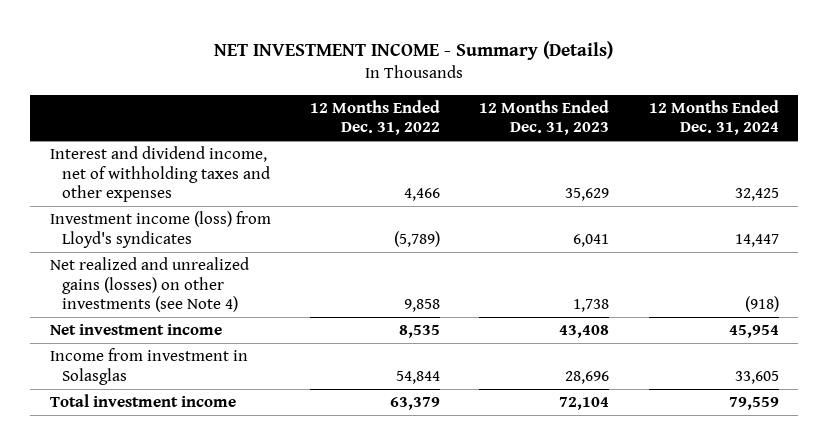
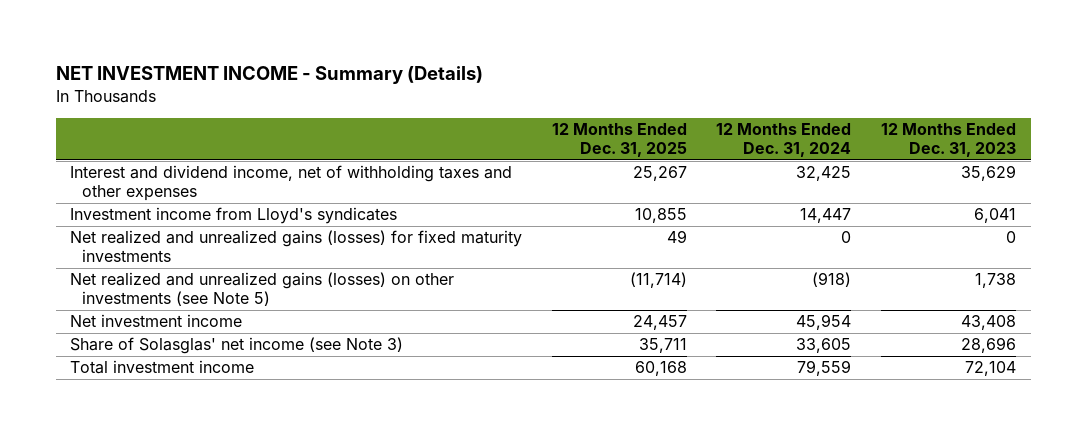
[310,99,441,136] 12 Months Ended Dec. 31, 2022 -> none
none -> [551,123,687,158] 12 Months Ended Dec. 31, 2025
[49,211,271,248] Investment income (loss) from Lloyd's syndicates -> [70,207,398,225] Investment income from Lloyd's syndicates
none -> [70,230,523,263] Net realized and unrealized gains (losses) for fixed maturity investments
[49,257,249,313] Net realized and unrealized gains (losses) on other investments (see Note 4) -> [70,272,455,307] Net realized and unrealized gains (losses) on other investments (see Note 5)
[49,348,248,385] Income from investment in Solasglas -> [70,337,404,355] Share of Solasglas' net income (see Note 3)

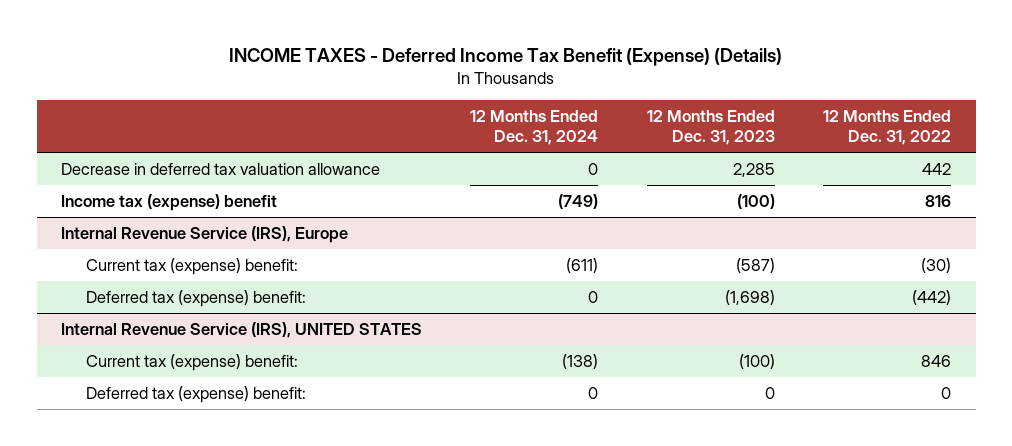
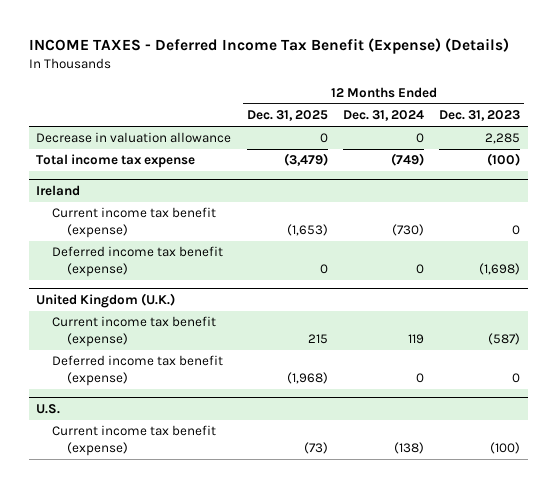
[823,110,952,145] 12 Months Ended Dec. 31, 2022 -> none
none -> [246,110,328,122] Dec. 31, 2025
[60,226,348,244] Internal Revenue Service (IRS), Europe -> none
[60,322,422,339] Internal Revenue Service (IRS), UNITED STATES -> none
[60,163,380,176] Decrease in deferred tax valuation allowance -> [36,132,232,144] Decrease in valuation allowance
[60,194,277,212] Income tax (expense) benefit -> [36,154,196,169] Total income tax expense
none -> [36,184,81,196] Ireland
[86,258,299,276] Current tax (expense) benefit: -> [51,207,216,239] Current income tax benefit (expense)
[566,258,599,274] (611) -> [392,224,425,237] (730)
[735,258,775,274] (587) -> [512,225,521,236] 0
[86,290,307,308] Deferred tax (expense) benefit: -> [51,246,223,278] Deferred income tax benefit (expense)
none -> [36,292,176,308] United Kingdom (U.K.)
[86,354,299,372] Current tax (expense) benefit: -> [51,316,216,348] Current income tax benefit (expense)
[562,354,599,370] (138) -> [408,334,425,345] 119
[738,354,775,370] (100) -> [488,333,521,346] (587)
[86,386,307,404] Deferred tax (expense) benefit: -> [51,355,223,387] Deferred income tax benefit (expense)
none -> [36,403,61,414] U.S.
none -> [51,425,216,457] Current income tax benefit (expense)

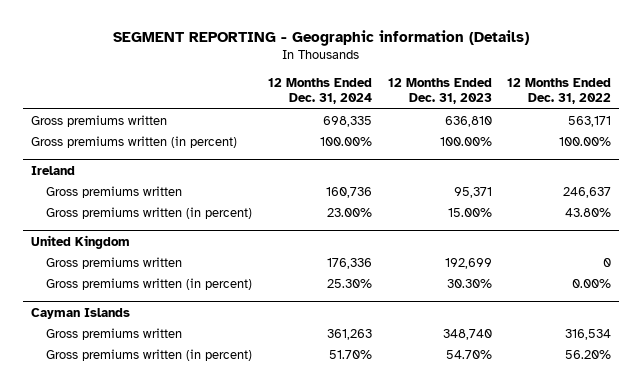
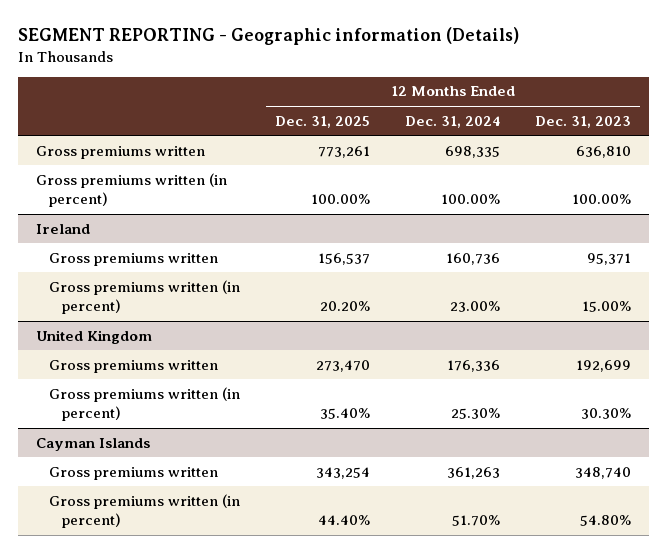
[507,77,612,105] 12 Months Ended Dec. 31, 2022 -> none
none -> [274,115,370,128] Dec. 31, 2025
[445,349,492,359] 54.70% -> [580,515,632,527] 54.80%

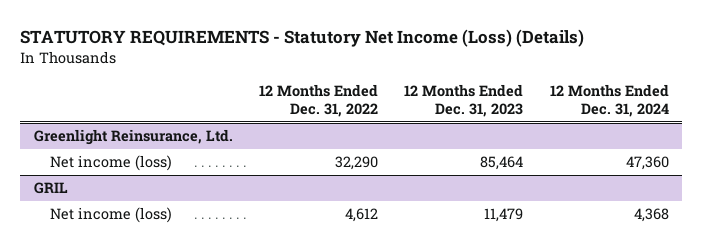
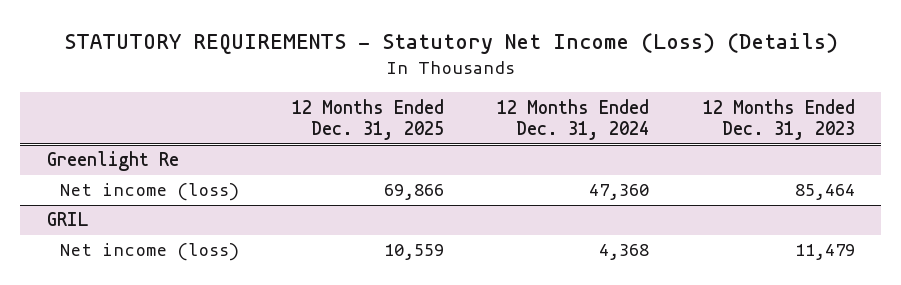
[258,84,378,117] 12 Months Ended Dec. 31, 2022 -> none
none -> [292,98,445,141] 12 Months Ended Dec. 31, 2025
[33,129,233,146] Greenlight Reinsurance, Ltd. -> [46,151,179,172] Greenlight Re

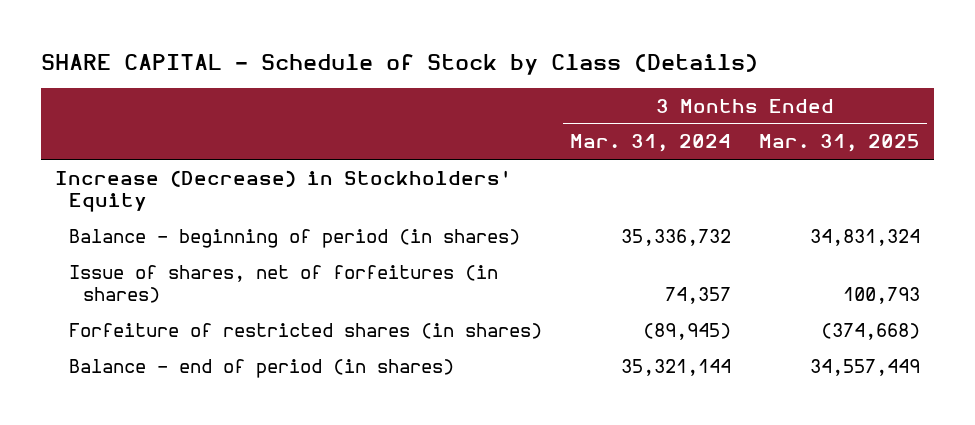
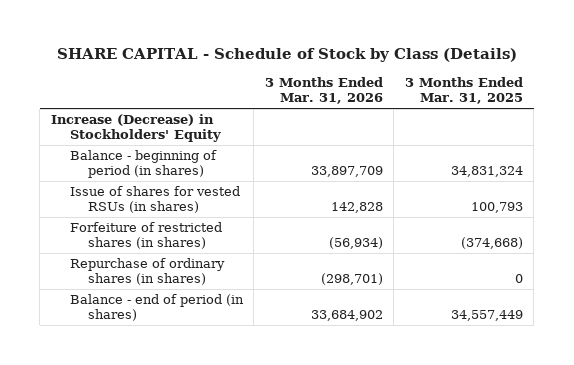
[570,134,732,153] Mar. 31, 2024 -> none
none -> [264,77,383,105] 3 Months Ended Mar. 31, 2026
[69,264,499,304] Issue of shares, net of forfeitures (in shares) -> [69,186,240,214] Issue of shares for vested RSUs (in shares)
none -> [69,258,225,286] Repurchase of ordinary shares (in shares)

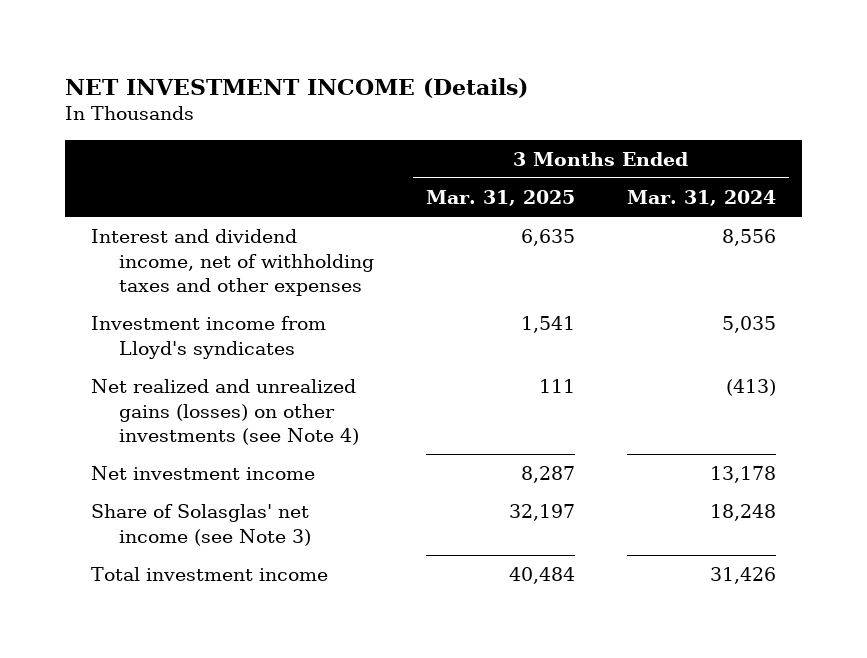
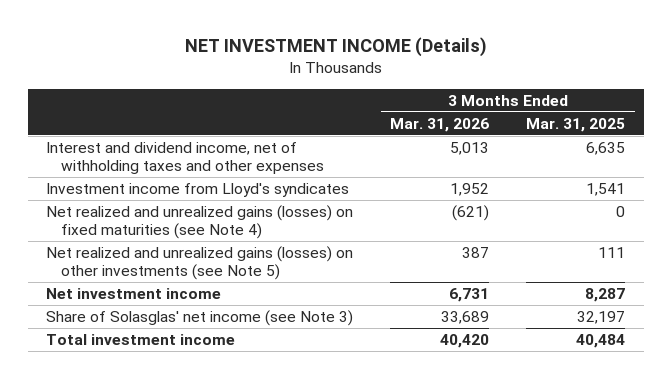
[626,190,776,207] Mar. 31, 2024 -> none
none -> [390,118,490,133] Mar. 31, 2026
none -> [46,205,354,240] Net realized and unrealized gains (losses) on fixed maturities (see Note 4)
[90,379,359,446] Net realized and unrealized gains (losses) on other investments (see Note 4) -> [46,246,354,281] Net realized and unrealized gains (losses) on other investments (see Note 5)

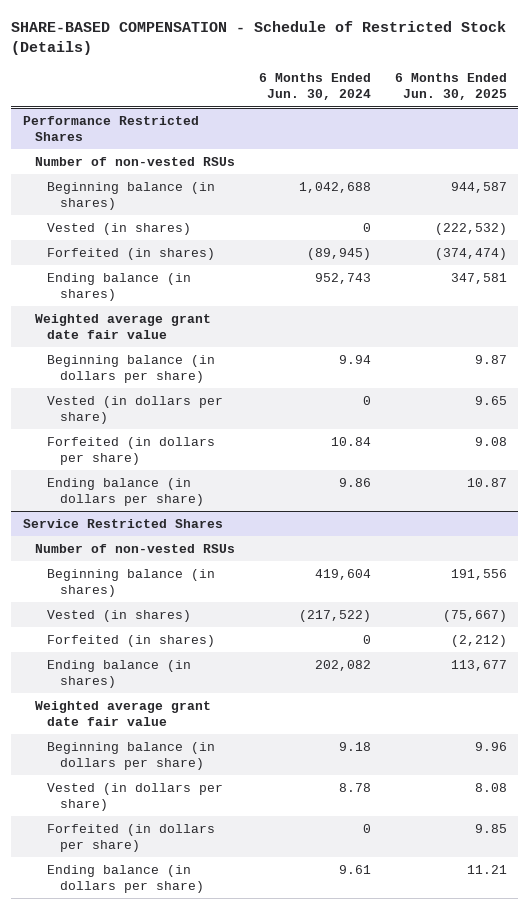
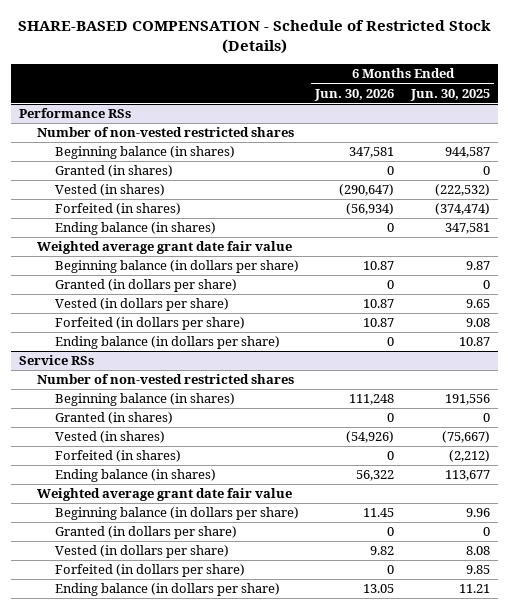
[258,73,371,101] 6 Months Ended Jun. 30, 2024 -> none
none -> [314,88,395,101] Jun. 30, 2026
[23,115,200,142] Performance Restricted Shares -> [19,108,132,119] Performance RSs
[35,156,236,166] Number of non-vested RSUs -> [37,127,295,138] Number of non-vested restricted shares
none -> [54,165,173,178] Granted (in shares)
none -> [54,279,237,293] Granted (in dollars per share)
[23,518,224,528] Service Restricted Shares -> [19,355,95,366] Service RSs
[35,543,236,553] Number of non-vested RSUs -> [37,374,295,385] Number of non-vested restricted shares
none -> [54,412,173,425] Granted (in shares)
none -> [54,526,237,540] Granted (in dollars per share)

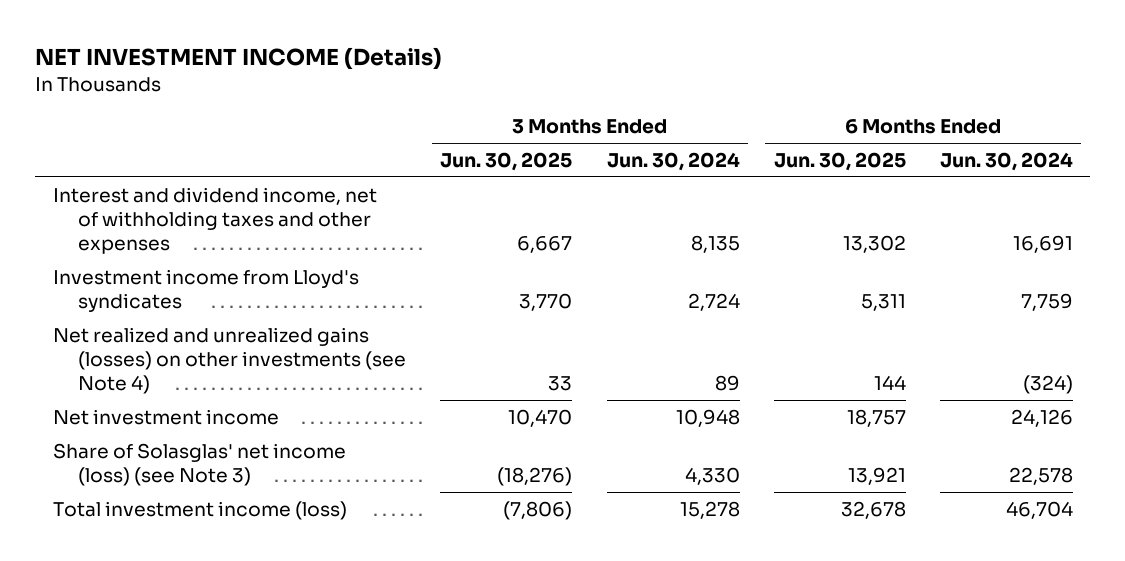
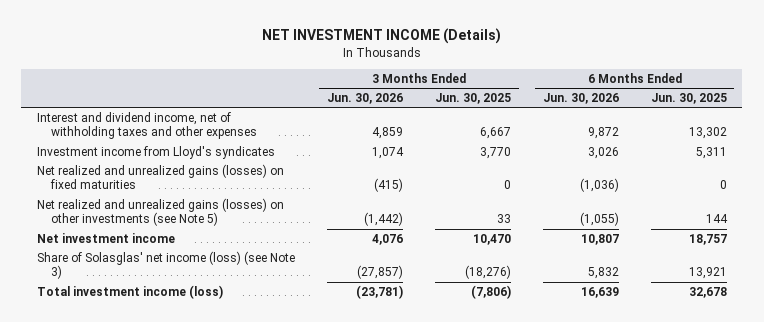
[606,151,740,171] Jun. 30, 2024 -> none
[939,151,1073,171] Jun. 30, 2024 -> none
none -> [327,93,404,105] Jun. 30, 2026
none -> [542,93,619,105] Jun. 30, 2026
none -> [37,163,285,190] Net realized and unrealized gains (losses) on fixed maturities
[52,326,407,395] Net realized and unrealized gains (losses) on other investments (see Note 4) -> [37,197,285,227] Net realized and unrealized gains (losses) on other investments (see Note 5)

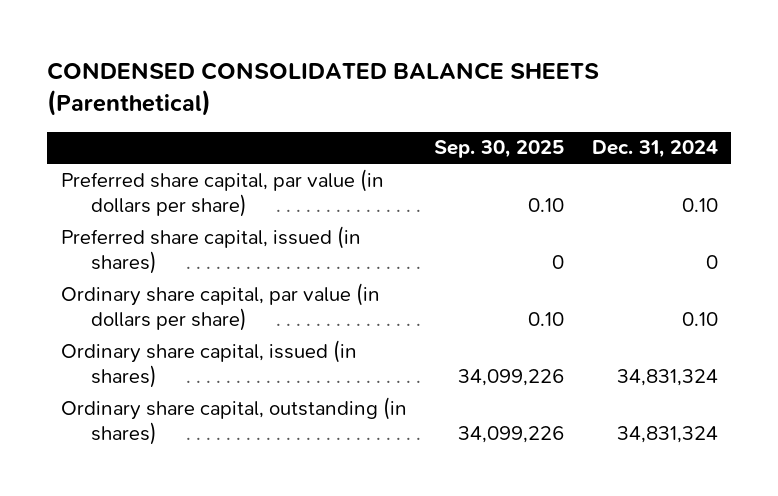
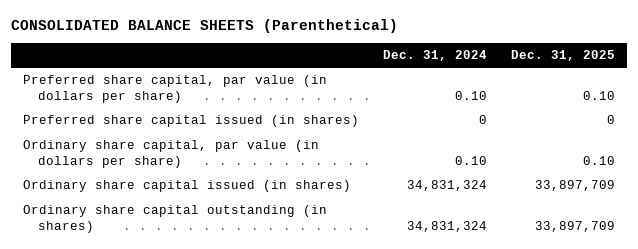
[47,62,600,117] CONDENSED CONSOLIDATED BALANCE SHEETS (Parenthetical) -> [11,19,399,34] CONSOLIDATED BALANCE SHEETS (Parenthetical)
[434,140,565,159] Sep. 30, 2025 -> none
none -> [511,50,616,62] Dec. 31, 2025
[60,225,361,275] Preferred share capital, issued (in shares) -> [23,115,360,128] Preferred share capital issued (in shares)
[60,339,357,389] Ordinary share capital, issued (in shares) -> [23,180,352,193] Ordinary share capital issued (in shares)
[60,396,407,446] Ordinary share capital, outstanding (in shares) -> [23,205,328,234] Ordinary share capital outstanding (in shares)

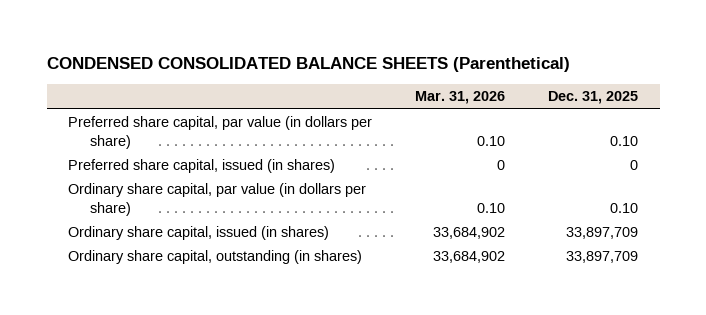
[11,19,399,34] CONSOLIDATED BALANCE SHEETS (Parenthetical) -> [46,57,570,73] CONDENSED CONSOLIDATED BALANCE SHEETS (Parenthetical)
[383,50,488,62] Dec. 31, 2024 -> none
none -> [415,91,506,105] Mar. 31, 2026
[23,115,360,128] Preferred share capital issued (in shares) -> [68,159,336,174] Preferred share capital, issued (in shares)
[23,180,352,193] Ordinary share capital issued (in shares) -> [68,226,330,241] Ordinary share capital, issued (in shares)
[23,205,328,234] Ordinary share capital outstanding (in shares) -> [68,250,363,265] Ordinary share capital, outstanding (in shares)

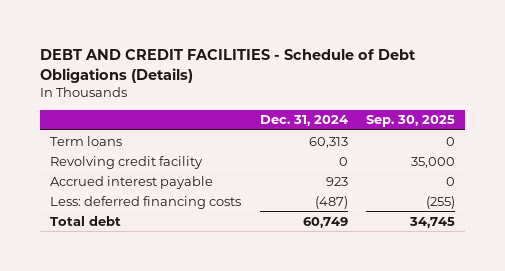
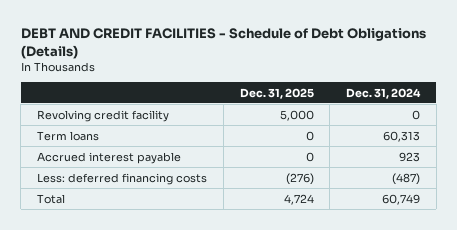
[366,115,456,128] Sep. 30, 2025 -> none
none -> [239,87,314,99] Dec. 31, 2025
[49,135,122,146] Term loans -> [36,130,99,141] Term loans
[49,215,121,226] Total debt -> [36,193,65,204] Total

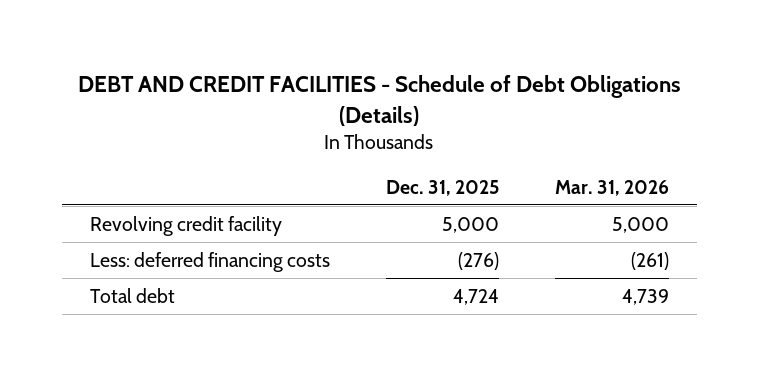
[346,87,422,99] Dec. 31, 2024 -> none
none -> [554,179,669,196] Mar. 31, 2026
[36,130,99,141] Term loans -> none
[36,151,181,164] Accrued interest payable -> none
[36,193,65,204] Total -> [89,287,175,303] Total debt

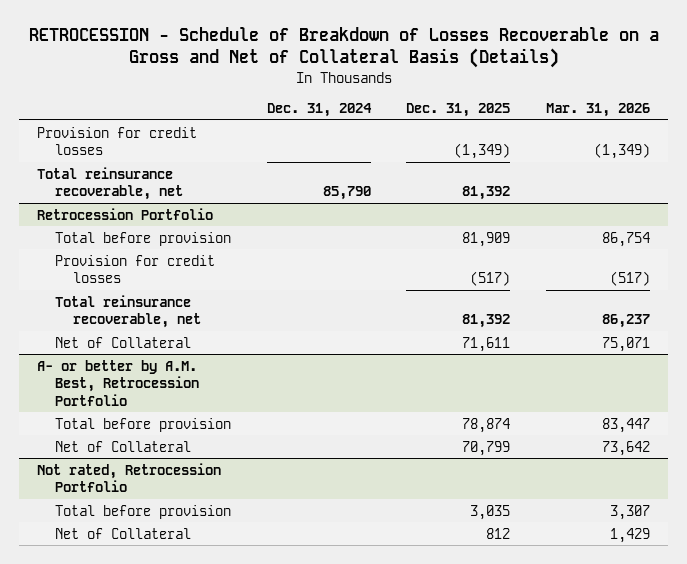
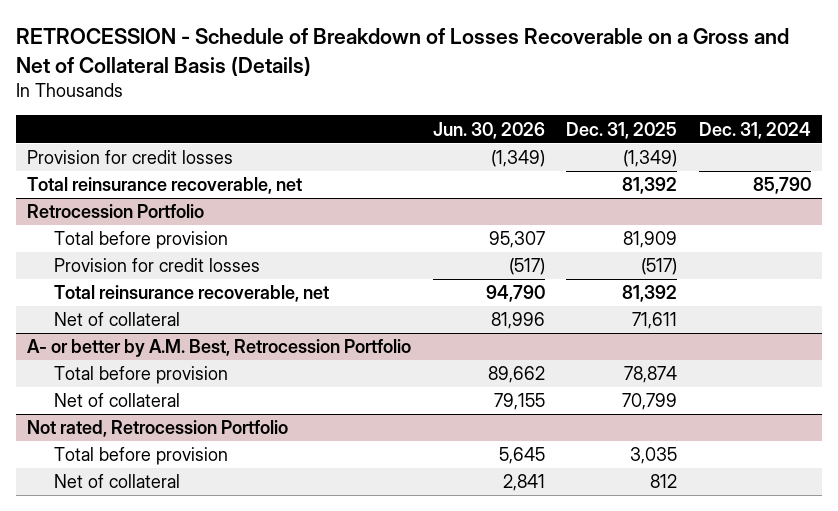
[545,103,650,118] Mar. 31, 2026 -> none
none -> [432,121,545,139] Jun. 30, 2026
[54,336,191,348] Net of Collateral -> [53,312,180,327] Net of collateral
[54,440,191,452] Net of Collateral -> [53,393,180,408] Net of collateral
[54,527,191,539] Net of Collateral -> [53,474,180,489] Net of collateral

